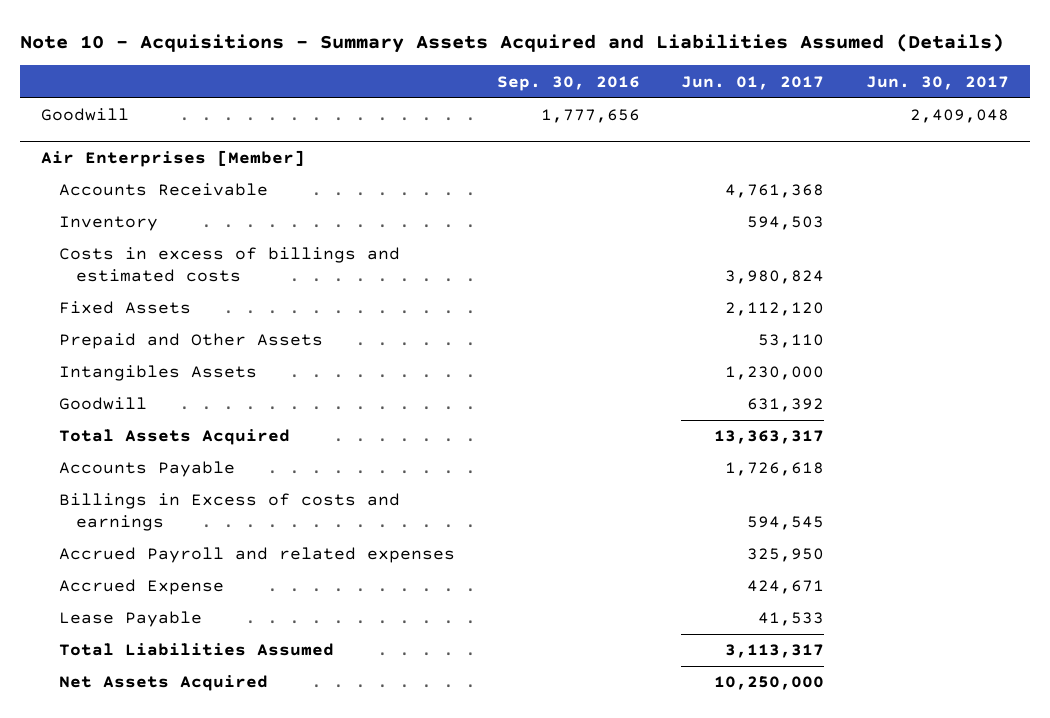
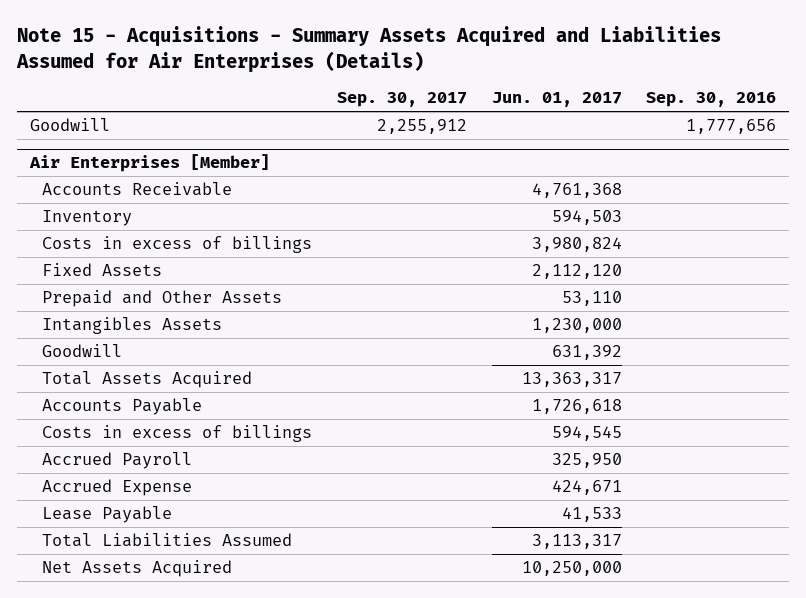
[20,33,1005,53] Note 10 - Acquisitions - Summary Assets Acquired and Liabilities Assumed (Details) -> [16,26,722,73] Note 15 - Acquisitions - Summary Assets Acquired and Liabilities Assumed for Air Enterprises (Details)
[866,75,1010,90] Jun. 30, 2017 -> none
none -> [336,92,467,108] Sep. 30, 2017
[58,247,400,283] Costs in excess of billings and estimated costs -> [41,236,312,254] Costs in excess of billings
[58,493,400,532] Billings in Excess of costs and earnings -> [41,425,312,443] Costs in excess of billings
[58,547,455,564] Accrued Payroll and related expenses -> [41,452,192,470] Accrued Payroll

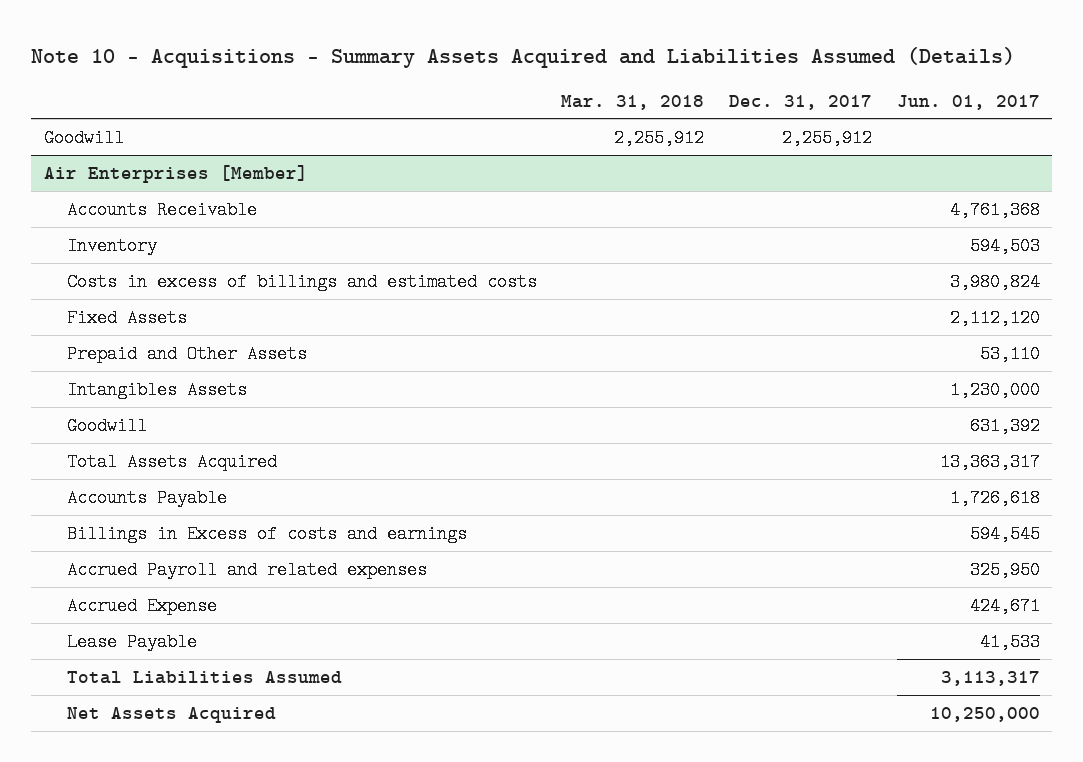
[16,26,722,73] Note 15 - Acquisitions - Summary Assets Acquired and Liabilities Assumed for Air Enterprises (Details) -> [31,46,1016,68] Note 10 - Acquisitions - Summary Assets Acquired and Liabilities Assumed (Details)
[336,92,467,108] Sep. 30, 2017 -> none
[646,92,777,108] Sep. 30, 2016 -> none
none -> [561,94,705,110] Mar. 31, 2018
none -> [728,94,872,110] Dec. 31, 2017
[41,236,312,254] Costs in excess of billings -> [66,273,537,292] Costs in excess of billings and estimated costs
[41,425,312,443] Costs in excess of billings -> [66,525,467,544] Billings in Excess of costs and earnings
[41,452,192,470] Accrued Payroll -> [66,561,427,580] Accrued Payroll and related expenses

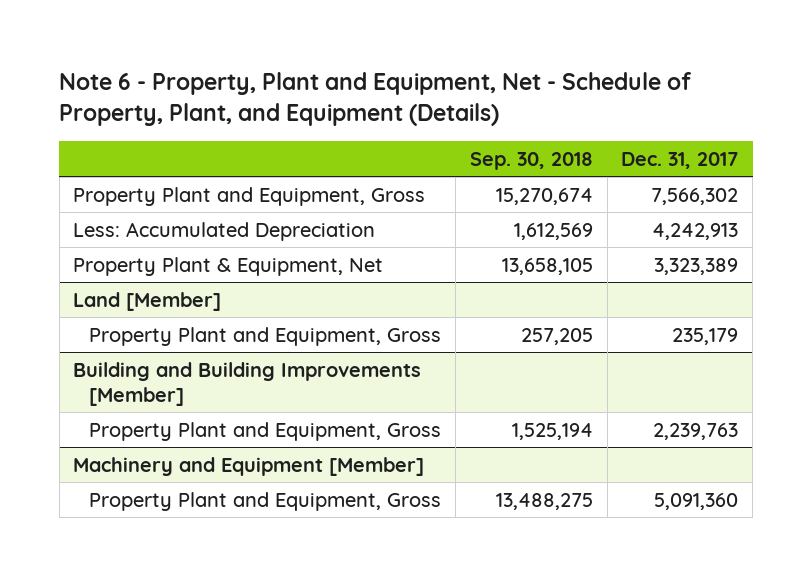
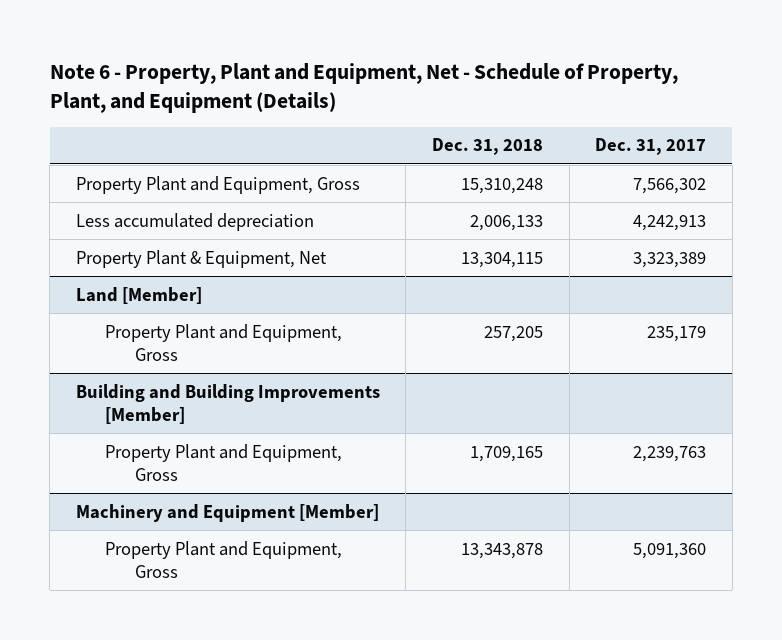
[469,151,593,170] Sep. 30, 2018 -> none
none -> [432,138,544,156] Dec. 31, 2018
[73,221,376,241] Less: Accumulated Depreciation -> [75,212,314,231] Less accumulated depreciation

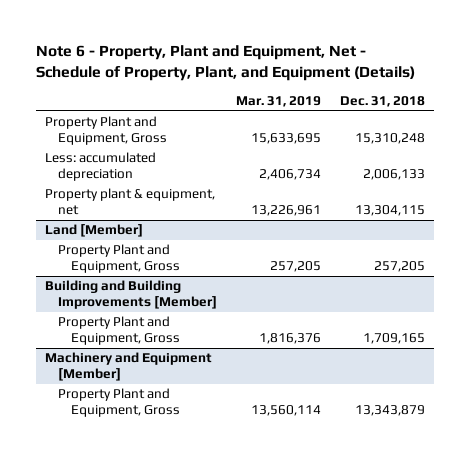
[595,138,707,156] Dec. 31, 2017 -> none
none -> [235,95,321,107] Mar. 31, 2019
[75,212,314,231] Less accumulated depreciation -> [45,152,157,182] Less: accumulated depreciation
[75,249,327,268] Property Plant & Equipment, Net -> [45,188,216,216] Property plant & equipment, net
[461,542,544,559] 13,343,878 -> [354,405,425,417] 13,343,879

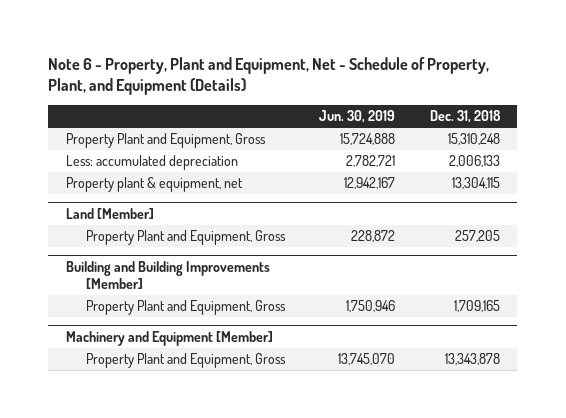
[235,95,321,107] Mar. 31, 2019 -> none
none -> [319,110,396,124] Jun. 30, 2019
[354,405,425,417] 13,343,879 -> [444,353,500,366] 13,343,878

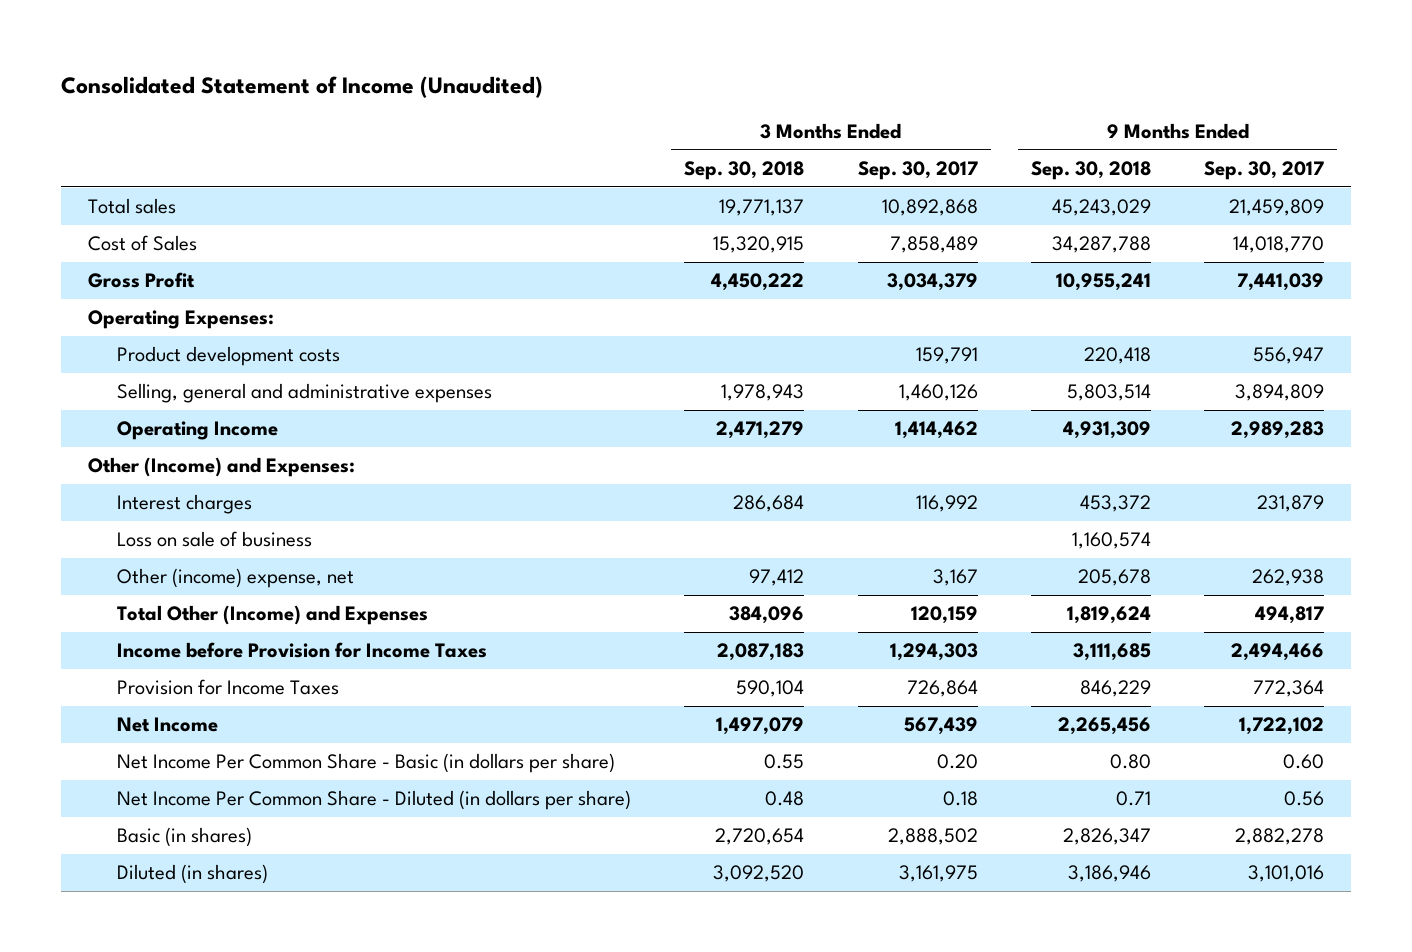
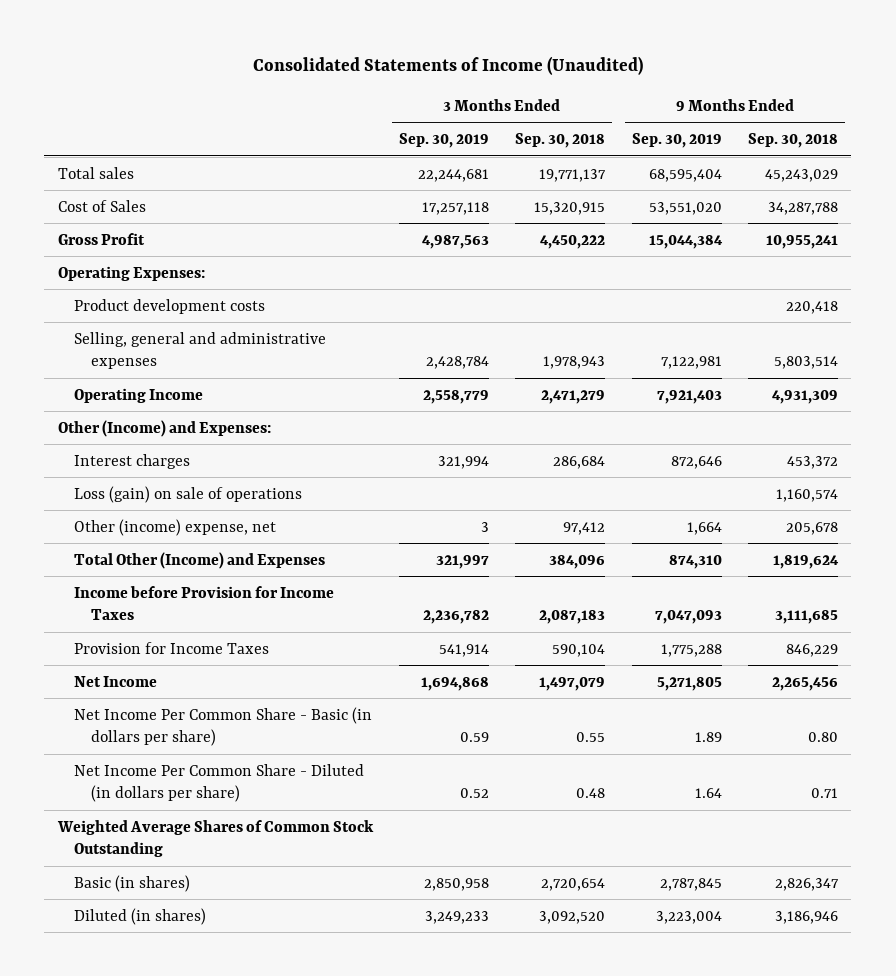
[61,75,544,98] Consolidated Statement of Income (Unaudited) -> [252,56,643,76] Consolidated Statements of Income (Unaudited)
[857,160,978,180] Sep. 30, 2017 -> none
[1204,160,1325,180] Sep. 30, 2017 -> none
none -> [398,133,489,149] Sep. 30, 2019
none -> [631,133,722,149] Sep. 30, 2019
[117,531,313,548] Loss on sale of business -> [74,485,303,503] Loss (gain) on sale of operations
none -> [56,819,374,857] Weighted Average Shares of Common Stock Outstanding

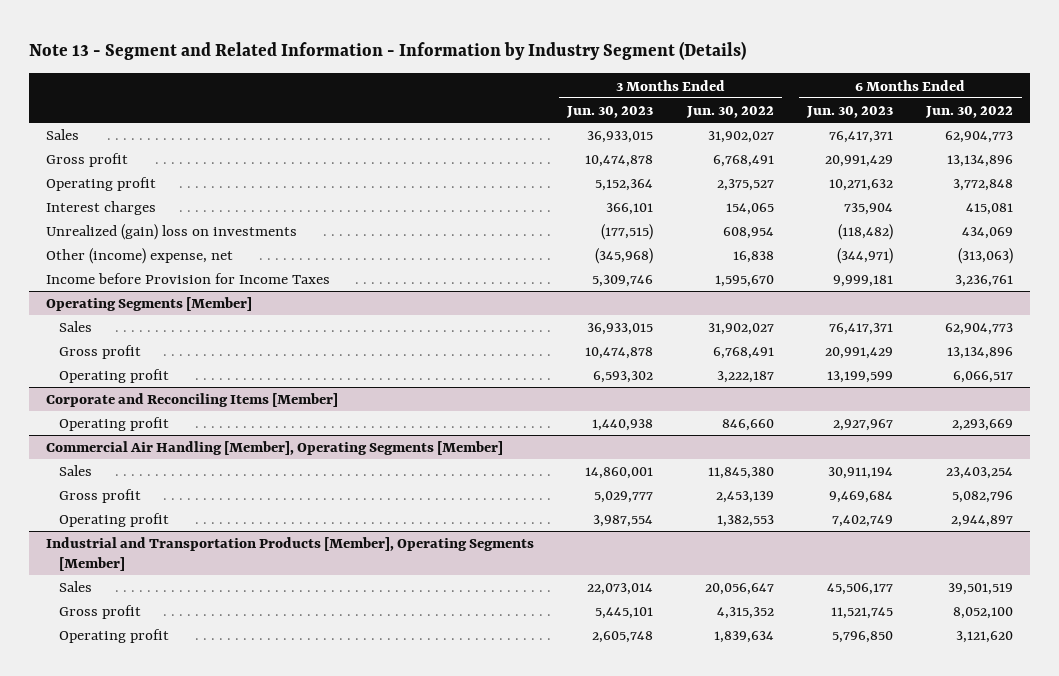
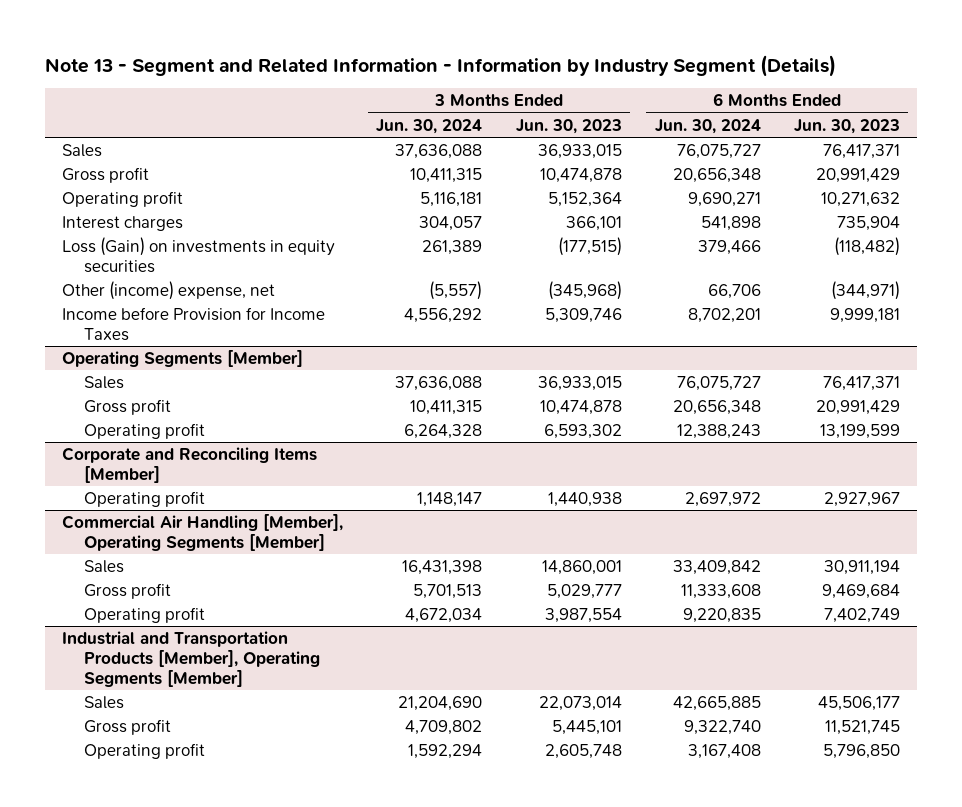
[685,105,774,118] Jun. 30, 2022 -> none
[925,105,1014,118] Jun. 30, 2022 -> none
none -> [376,118,483,134] Jun. 30, 2024
none -> [654,118,761,134] Jun. 30, 2024
[46,224,298,241] Unrealized (gain) loss on investments -> [62,236,336,273] Loss (Gain) on investments in equity securities

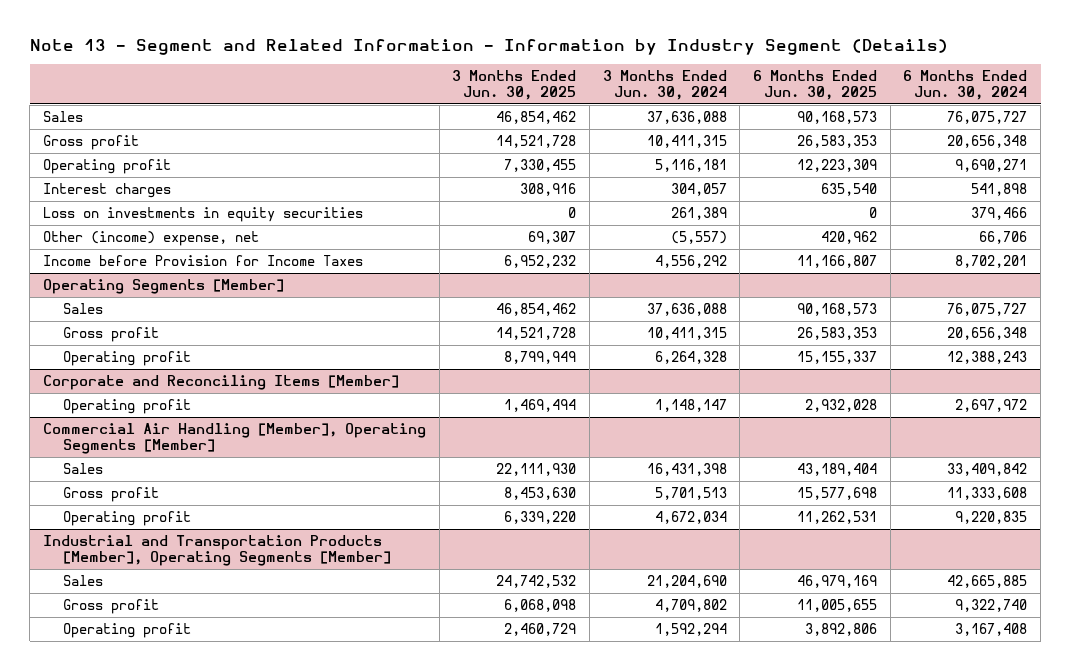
[515,118,622,134] Jun. 30, 2023 -> none
[794,118,901,134] Jun. 30, 2023 -> none
none -> [452,70,577,100] 3 Months Ended Jun. 30, 2025
none -> [753,70,878,100] 6 Months Ended Jun. 30, 2025
[62,236,336,273] Loss (Gain) on investments in equity securities -> [42,207,363,223] Loss on investments in equity securities

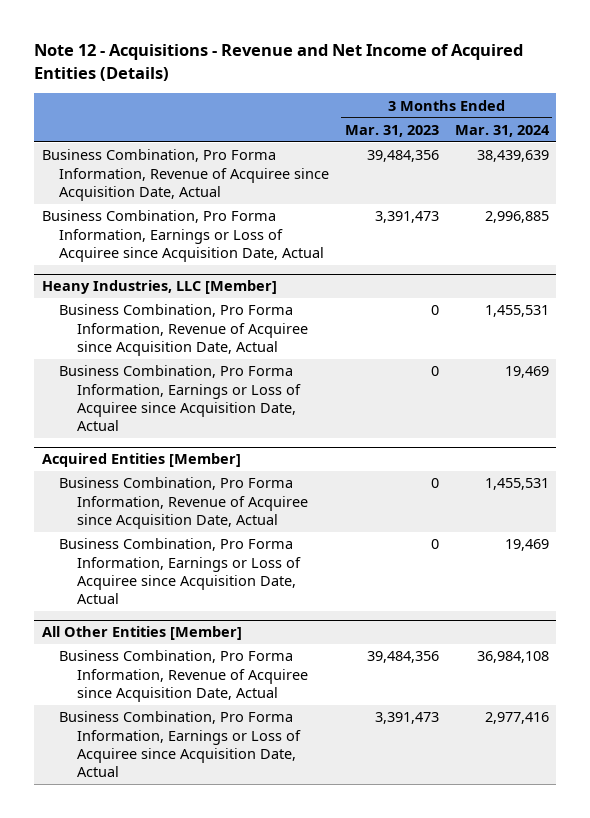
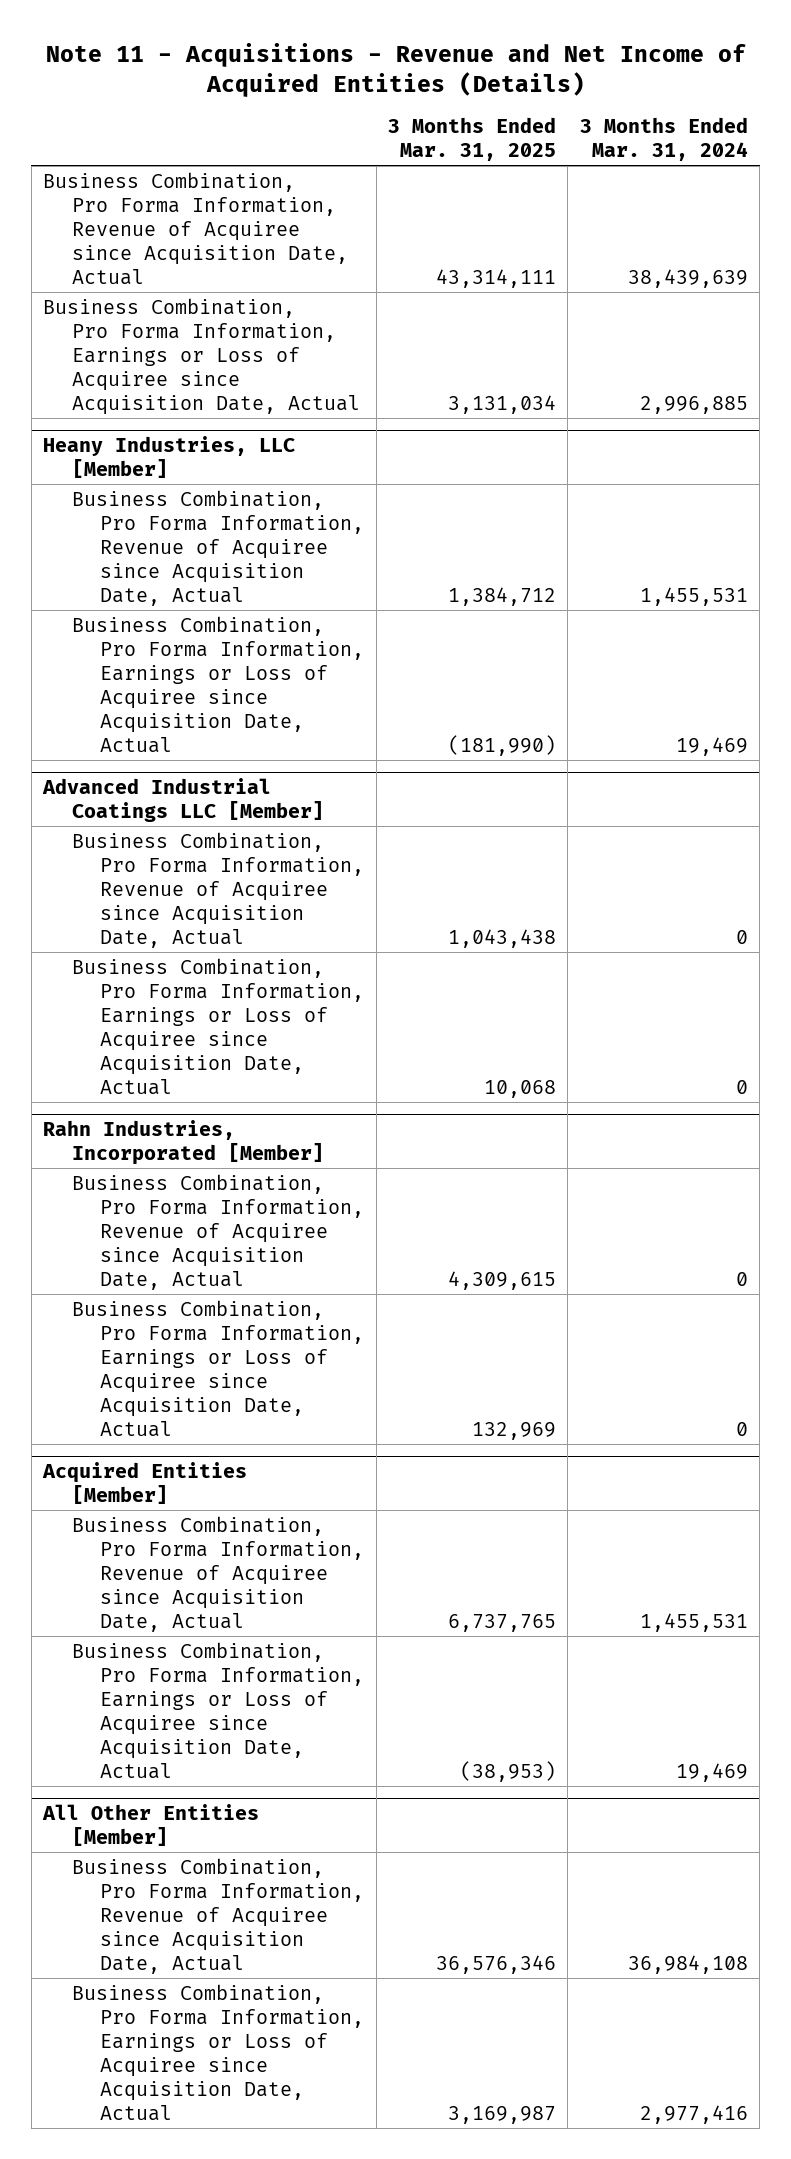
[34,44,524,81] Note 12 - Acquisitions - Revenue and Net Income of Acquired Entities (Details) -> [45,42,746,97] Note 11 - Acquisitions - Revenue and Net Income of Acquired Entities (Details)
[344,124,439,137] Mar. 31, 2023 -> none
none -> [387,117,556,162] 3 Months Ended Mar. 31, 2025
none -> [42,777,324,822] Advanced Industrial Coatings LLC [Member]
none -> [71,831,365,949] Business Combination, Pro Forma Information, Revenue of Acquiree since Acquisition Date, Actual
none -> [71,957,365,1096] Business Combination, Pro Forma Information, Earnings or Loss of Acquiree since Acquisition Date, Actual
none -> [43,1119,324,1165] Rahn Industries, Incorporated [Member]
none -> [71,1173,365,1291] Business Combination, Pro Forma Information, Revenue of Acquiree since Acquisition Date, Actual
none -> [71,1299,365,1438] Business Combination, Pro Forma Information, Earnings or Loss of Acquiree since Acquisition Date, Actual

